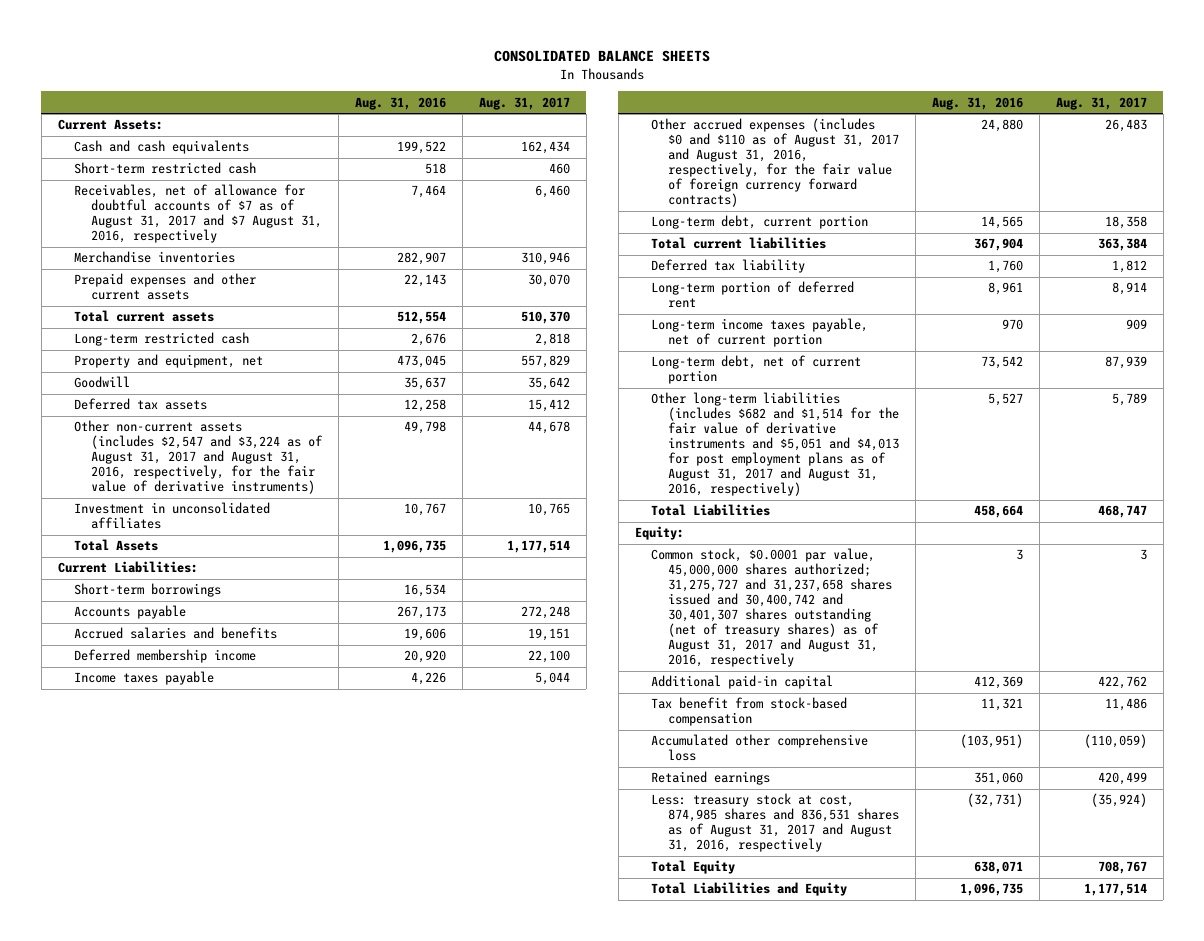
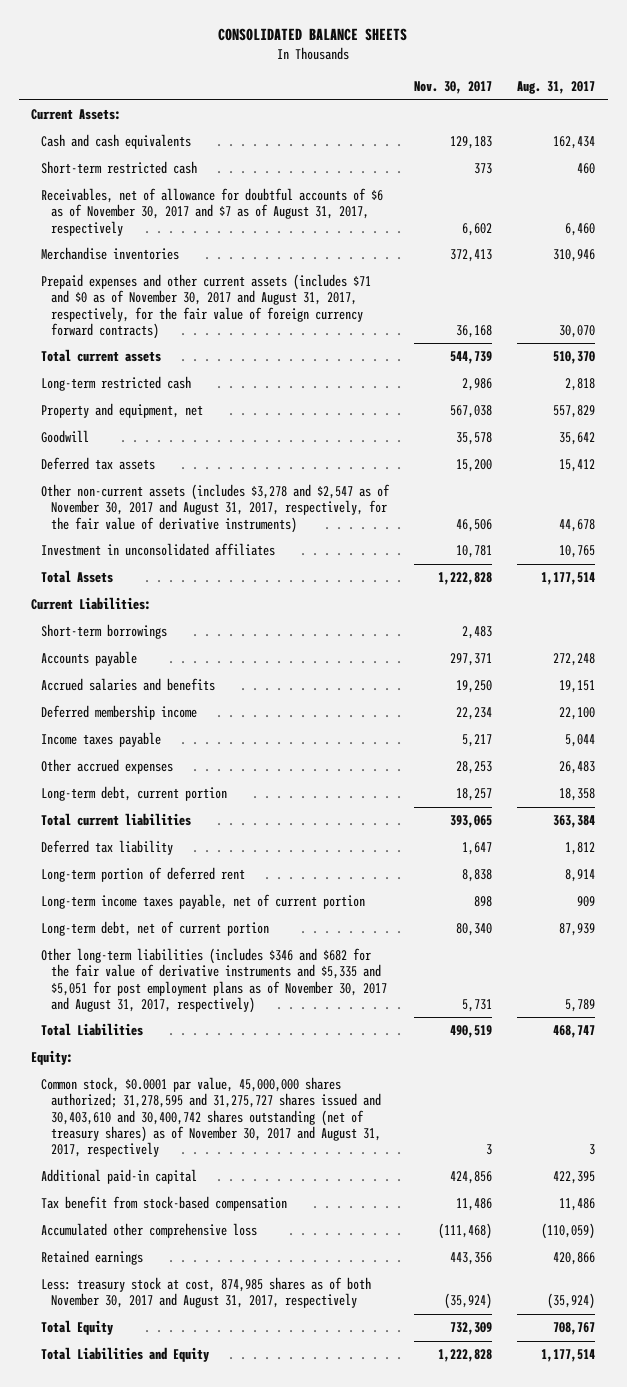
[354,96,446,110] Aug. 31, 2016 -> none
none -> [414,81,493,95] Nov. 30, 2017
[74,184,323,244] Receivables, net of allowance for doubtful accounts of $7 as of August 31, 2017 and $7 August 31, 2016, respectively -> [41,188,384,236] Receivables, net of allowance for doubtful accounts of $6 as of November 30, 2017 and $7 as of August 31, 2017, respectively
[74,273,257,301] Prepaid expenses and other current assets -> [41,274,372,339] Prepaid expenses and other current assets (includes $71 and $0 as of November 30, 2017 and August 31, 2017, respectively, for the fair value of foreign currency forward contracts)
[74,420,324,495] Other non-current assets (includes $2,547 and $3,224 as of August 31, 2017 and August 31, 2016, respectively, for the fair value of derivative instruments) -> [41,484,391,533] Other non-current assets (includes $3,278 and $2,547 as of November 30, 2017 and August 31, 2017, respectively, for the fair value of derivative instruments)
[651,118,899,208] Other accrued expenses (includes $0 and $110 as of August 31, 2017 and August 31, 2016, respectively, for the fair value of foreign currency forward contracts) -> [41,759,174,775] Other accrued expenses
[651,392,899,497] Other long-term liabilities (includes $682 and $1,514 for the fair value of derivative instruments and $5,051 and $4,013 for post employment plans as of August 31, 2017 and August 31, 2016, respectively) -> [41,948,387,1013] Other long-term liabilities (includes $346 and $682 for the fair value of derivative instruments and $5,335 and $5,051 for post employment plans as of November 30, 2017 and August 31, 2017, respectively)
[651,548,892,668] Common stock, $0.0001 par value, 45,000,000 shares authorized; 31,275,727 and 31,237,658 shares issued and 30,400,742 and 30,401,307 shares outstanding (net of treasury shares) as of August 31, 2017 and August 31, 2016, respectively -> [41,1077,381,1158] Common stock, $0.0001 par value, 45,000,000 shares authorized; 31,278,595 and 31,275,727 shares issued and 30,403,610 and 30,400,742 shares outstanding (net of treasury shares) as of November 30, 2017 and August 31, 2017, respectively
[1097,676,1147,690] 422,762 -> [553,1171,596,1185] 422,395
[1097,772,1147,786] 420,499 -> [553,1252,596,1266] 420,866
[651,793,899,853] Less: treasury stock at cost, 874,985 shares and 836,531 shares as of August 31, 2017 and August 31, 2016, respectively -> [41,1277,372,1309] Less: treasury stock at cost, 874,985 shares as of both November 30, 2017 and August 31, 2017, respectively

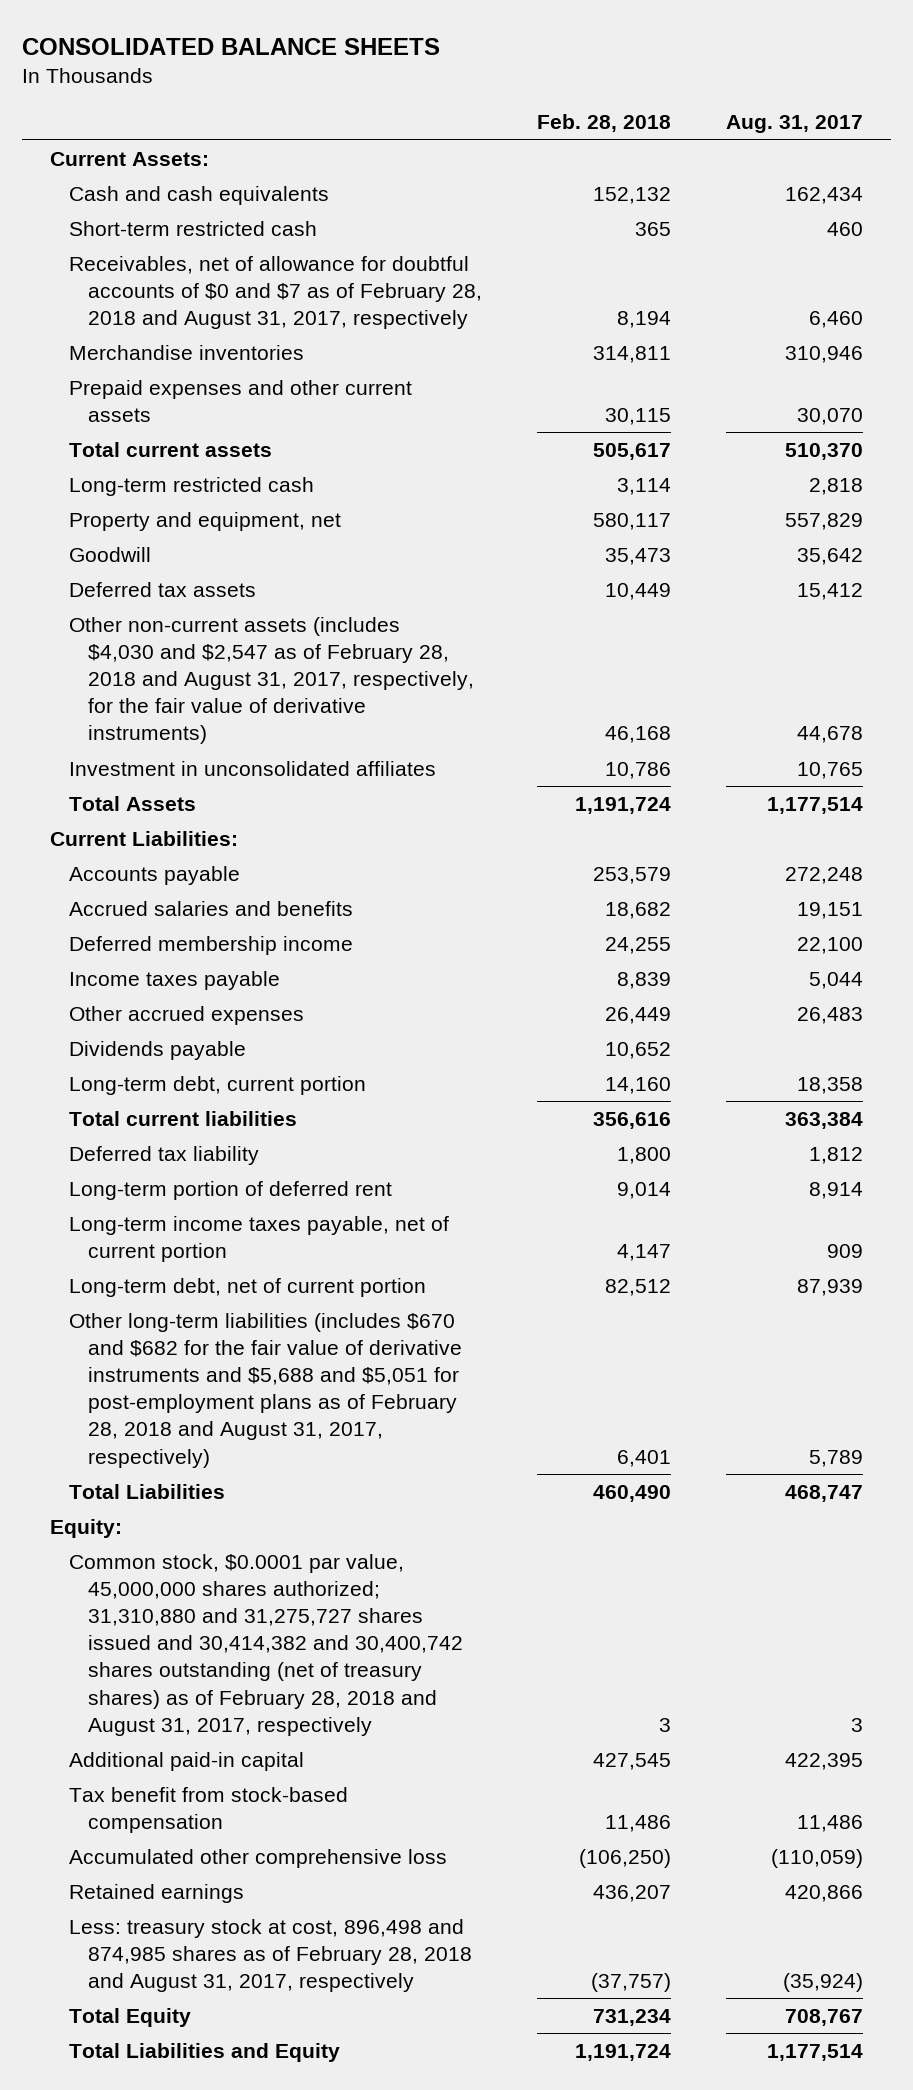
[414,81,493,95] Nov. 30, 2017 -> none
none -> [537,114,672,133] Feb. 28, 2018
[41,188,384,236] Receivables, net of allowance for doubtful accounts of $6 as of November 30, 2017 and $7 as of August 31, 2017, respectively -> [69,255,483,330] Receivables, net of allowance for doubtful accounts of $0 and $7 as of February 28, 2018 and August 31, 2017, respectively
[41,274,372,339] Prepaid expenses and other current assets (includes $71 and $0 as of November 30, 2017 and August 31, 2017, respectively, for the fair value of foreign currency forward contracts) -> [69,379,413,422] Prepaid expenses and other current assets
[41,484,391,533] Other non-current assets (includes $3,278 and $2,547 as of November 30, 2017 and August 31, 2017, respectively, for the fair value of derivative instruments) -> [69,616,475,745] Other non-current assets (includes $4,030 and $2,547 as of February 28, 2018 and August 31, 2017, respectively, for the fair value of derivative instruments)
[41,624,168,640] Short-term borrowings -> none
none -> [69,1040,247,1060] Dividends payable
[41,948,387,1013] Other long-term liabilities (includes $346 and $682 for the fair value of derivative instruments and $5,335 and $5,051 for post employment plans as of November 30, 2017 and August 31, 2017, respectively) -> [69,1312,463,1468] Other long-term liabilities (includes $670 and $682 for the fair value of derivative instruments and $5,688 and $5,051 for post-employment plans as of February 28, 2018 and August 31, 2017, respectively)
[41,1077,381,1158] Common stock, $0.0001 par value, 45,000,000 shares authorized; 31,278,595 and 31,275,727 shares issued and 30,403,610 and 30,400,742 shares outstanding (net of treasury shares) as of November 30, 2017 and August 31, 2017, respectively -> [69,1553,464,1736] Common stock, $0.0001 par value, 45,000,000 shares authorized; 31,310,880 and 31,275,727 shares issued and 30,414,382 and 30,400,742 shares outstanding (net of treasury shares) as of February 28, 2018 and August 31, 2017, respectively
[41,1277,372,1309] Less: treasury stock at cost, 874,985 shares as of both November 30, 2017 and August 31, 2017, respectively -> [69,1918,473,1993] Less: treasury stock at cost, 896,498 and 874,985 shares as of February 28, 2018 and August 31, 2017, respectively

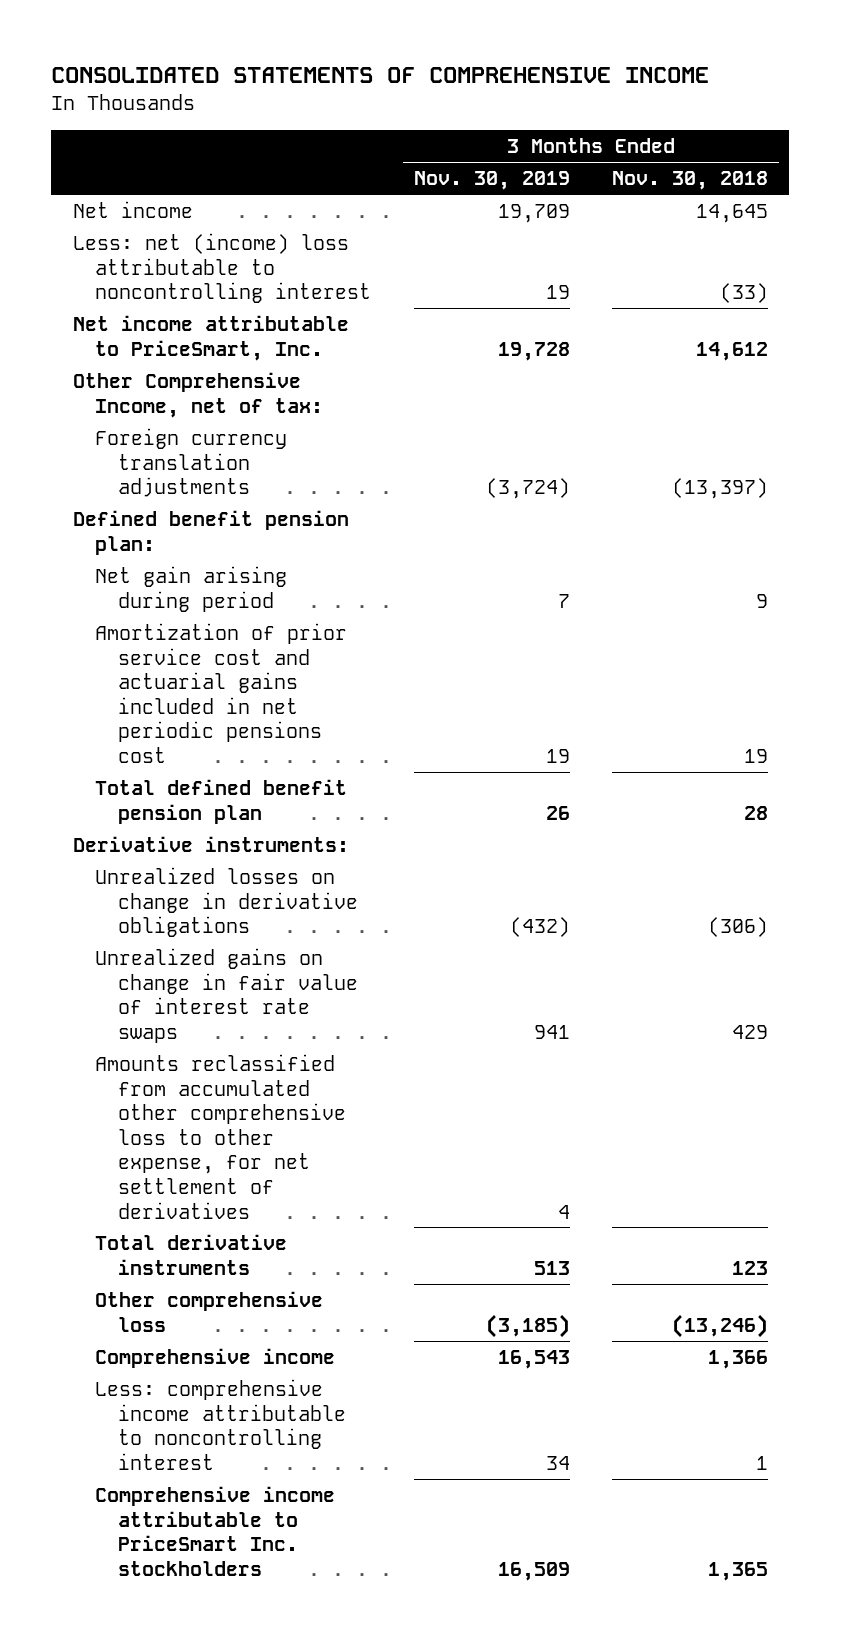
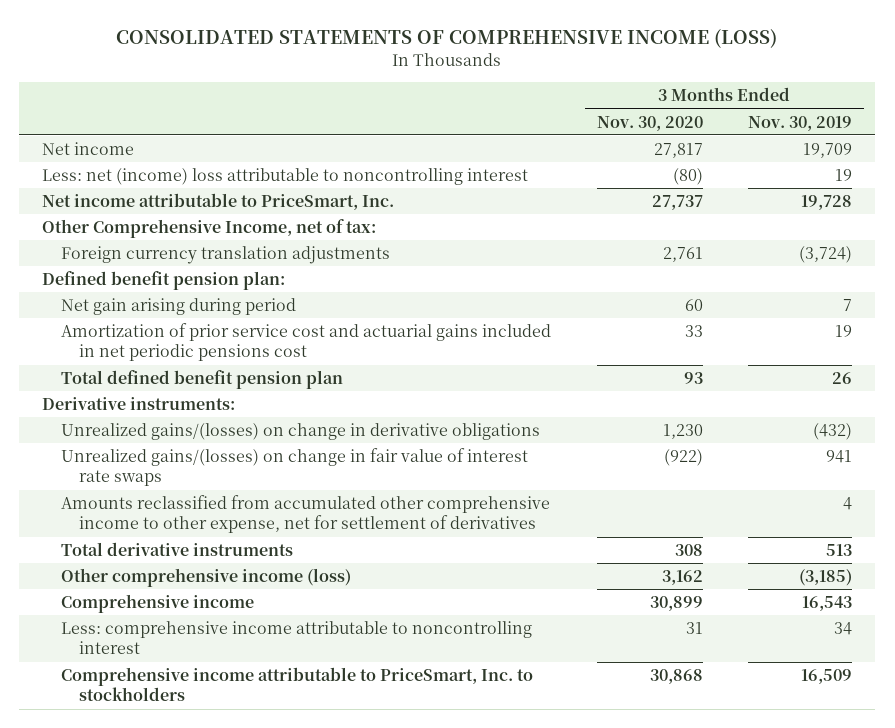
[51,66,710,83] CONSOLIDATED STATEMENTS OF COMPREHENSIVE INCOME -> [116,29,778,49] CONSOLIDATED STATEMENTS OF COMPREHENSIVE INCOME (LOSS)
[612,171,769,191] Nov. 30, 2018 -> none
none -> [596,115,703,131] Nov. 30, 2020
[95,867,358,938] Unrealized losses on change in derivative obligations -> [60,423,540,441] Unrealized gains/(losses) on change in derivative obligations
[95,948,358,1043] Unrealized gains on change in fair value of interest rate swaps -> [60,448,528,487] Unrealized gains/(losses) on change in fair value of interest rate swaps
[95,1054,346,1219] Amounts reclassified from accumulated other comprehensive loss to other expense, for net settlement of derivatives -> [60,495,550,534] Amounts reclassified from accumulated other comprehensive income to other expense, net for settlement of derivatives
[95,1291,324,1332] Other comprehensive loss -> [60,568,351,588] Other comprehensive income (loss)
[95,1486,336,1576] Comprehensive income attributable to PriceSmart Inc. stockholders -> [60,667,533,702] Comprehensive income attributable to PriceSmart, Inc. to stockholders

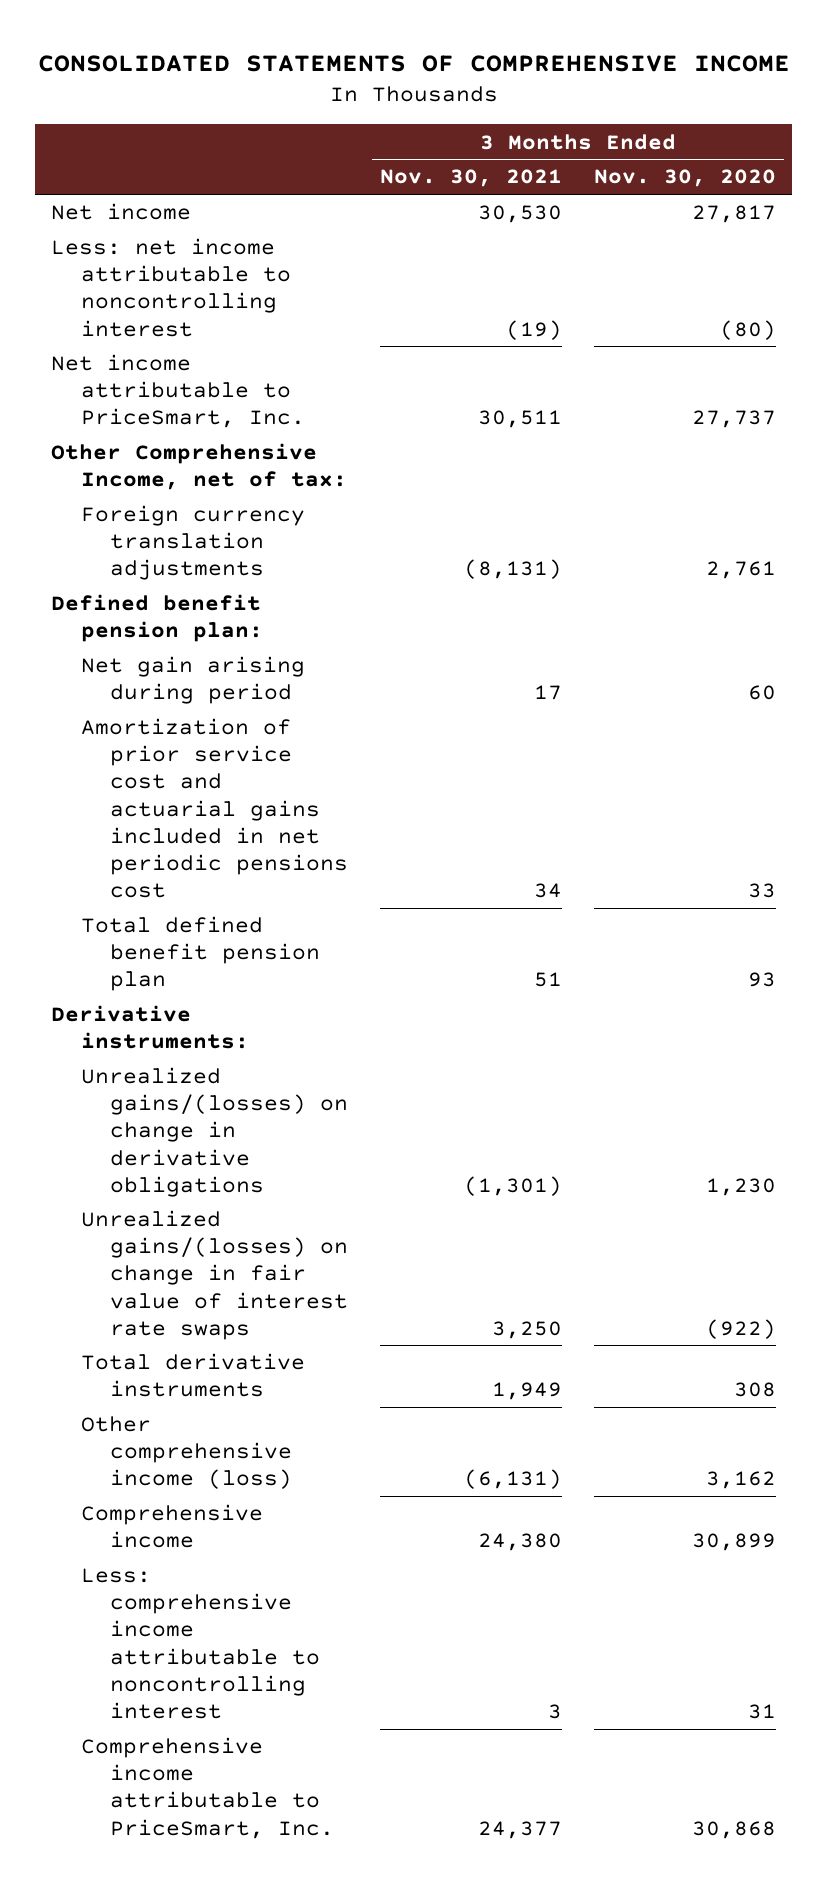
[116,29,778,49] CONSOLIDATED STATEMENTS OF COMPREHENSIVE INCOME (LOSS) -> [37,54,790,72] CONSOLIDATED STATEMENTS OF COMPREHENSIVE INCOME
[748,115,853,131] Nov. 30, 2019 -> none
none -> [380,169,563,188] Nov. 30, 2021
[42,168,529,186] Less: net (income) loss attributable to noncontrolling interest -> [50,238,291,337] Less: net income attributable to noncontrolling interest
[60,495,550,534] Amounts reclassified from accumulated other comprehensive income to other expense, net for settlement of derivatives -> none
[60,667,533,702] Comprehensive income attributable to PriceSmart, Inc. to stockholders -> [80,1737,335,1839] Comprehensive income attributable to PriceSmart, Inc.

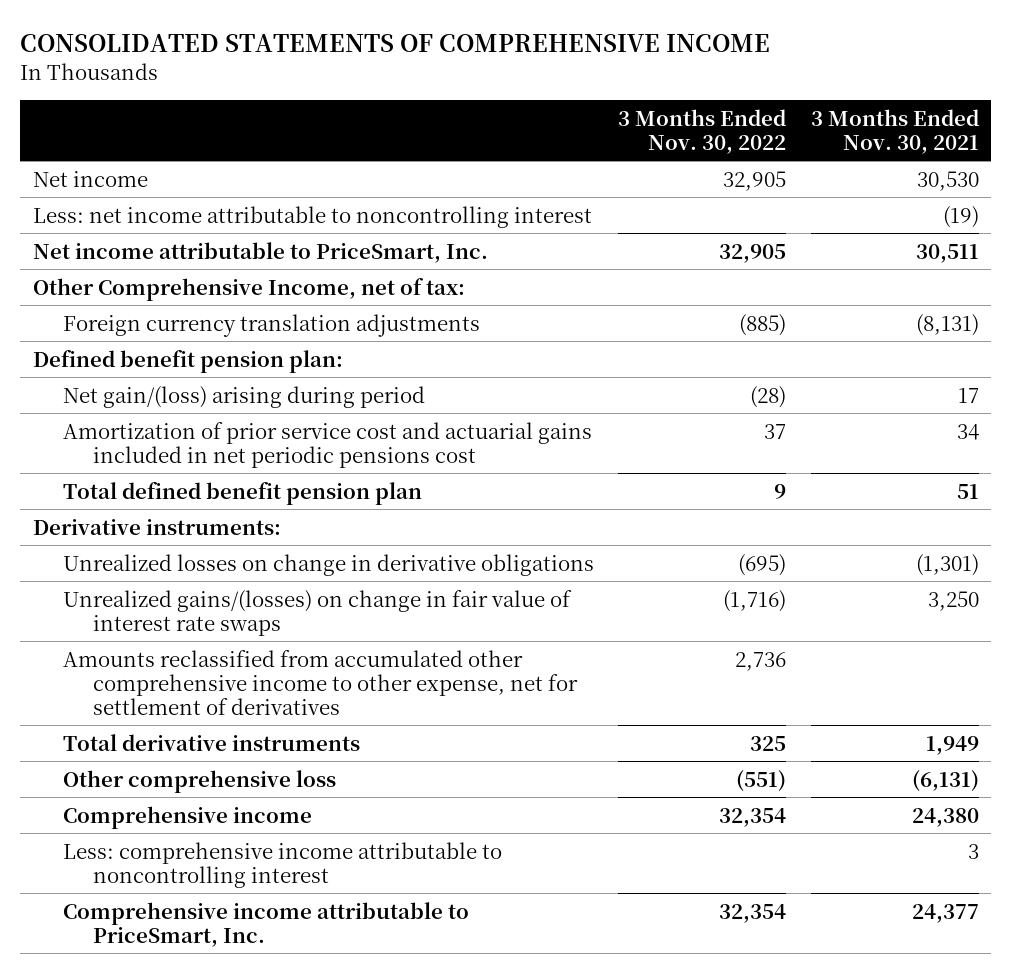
[594,169,777,188] Nov. 30, 2020 -> none
none -> [618,108,787,154] 3 Months Ended Nov. 30, 2022
[80,656,305,705] Net gain arising during period -> [62,385,425,408] Net gain/(loss) arising during period
[80,1067,349,1197] Unrealized gains/(losses) on change in derivative obligations -> [62,553,594,576] Unrealized losses on change in derivative obligations
none -> [62,649,578,715] Amounts reclassified from accumulated other comprehensive income to other expense, net for settlement of derivatives
[80,1416,293,1490] Other comprehensive income (loss) -> [62,769,336,793] Other comprehensive loss

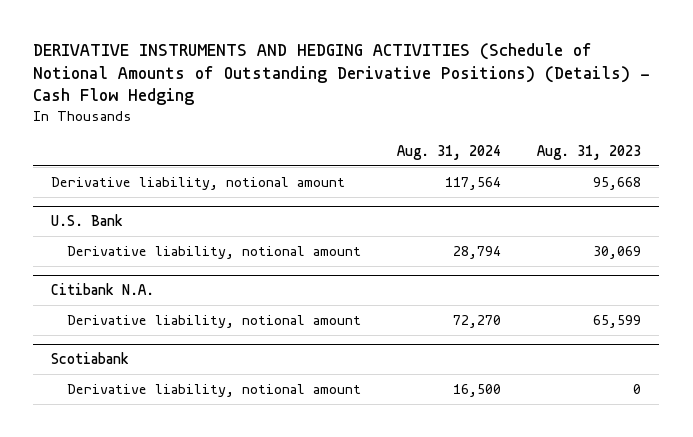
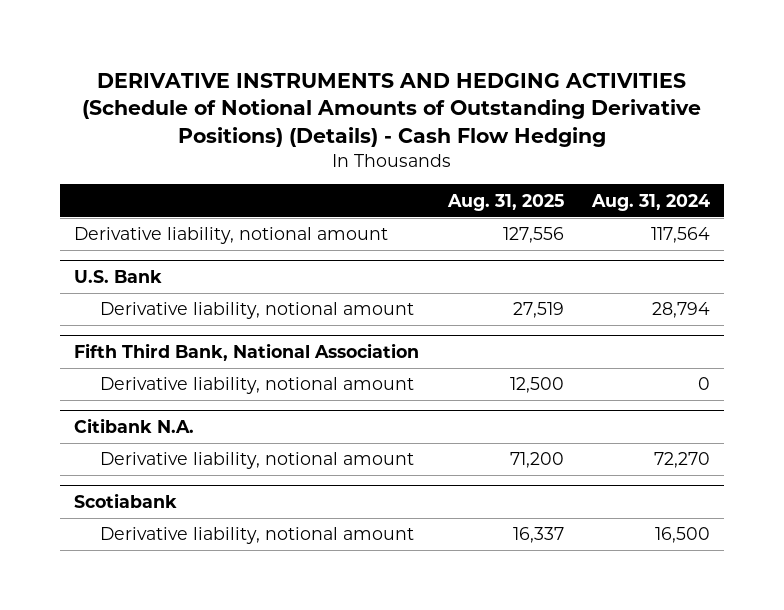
[537,144,642,160] Aug. 31, 2023 -> none
none -> [446,193,564,211] Aug. 31, 2025
none -> [74,343,420,362] Fifth Third Bank, National Association
none -> [99,377,414,395] Derivative liability, notional amount

